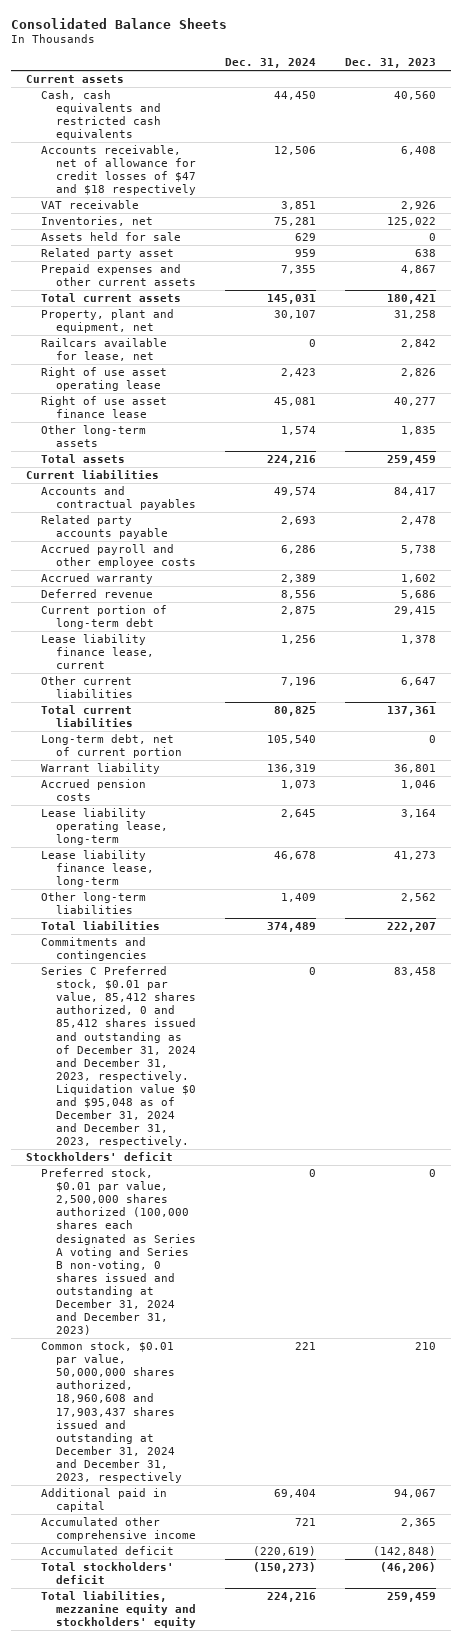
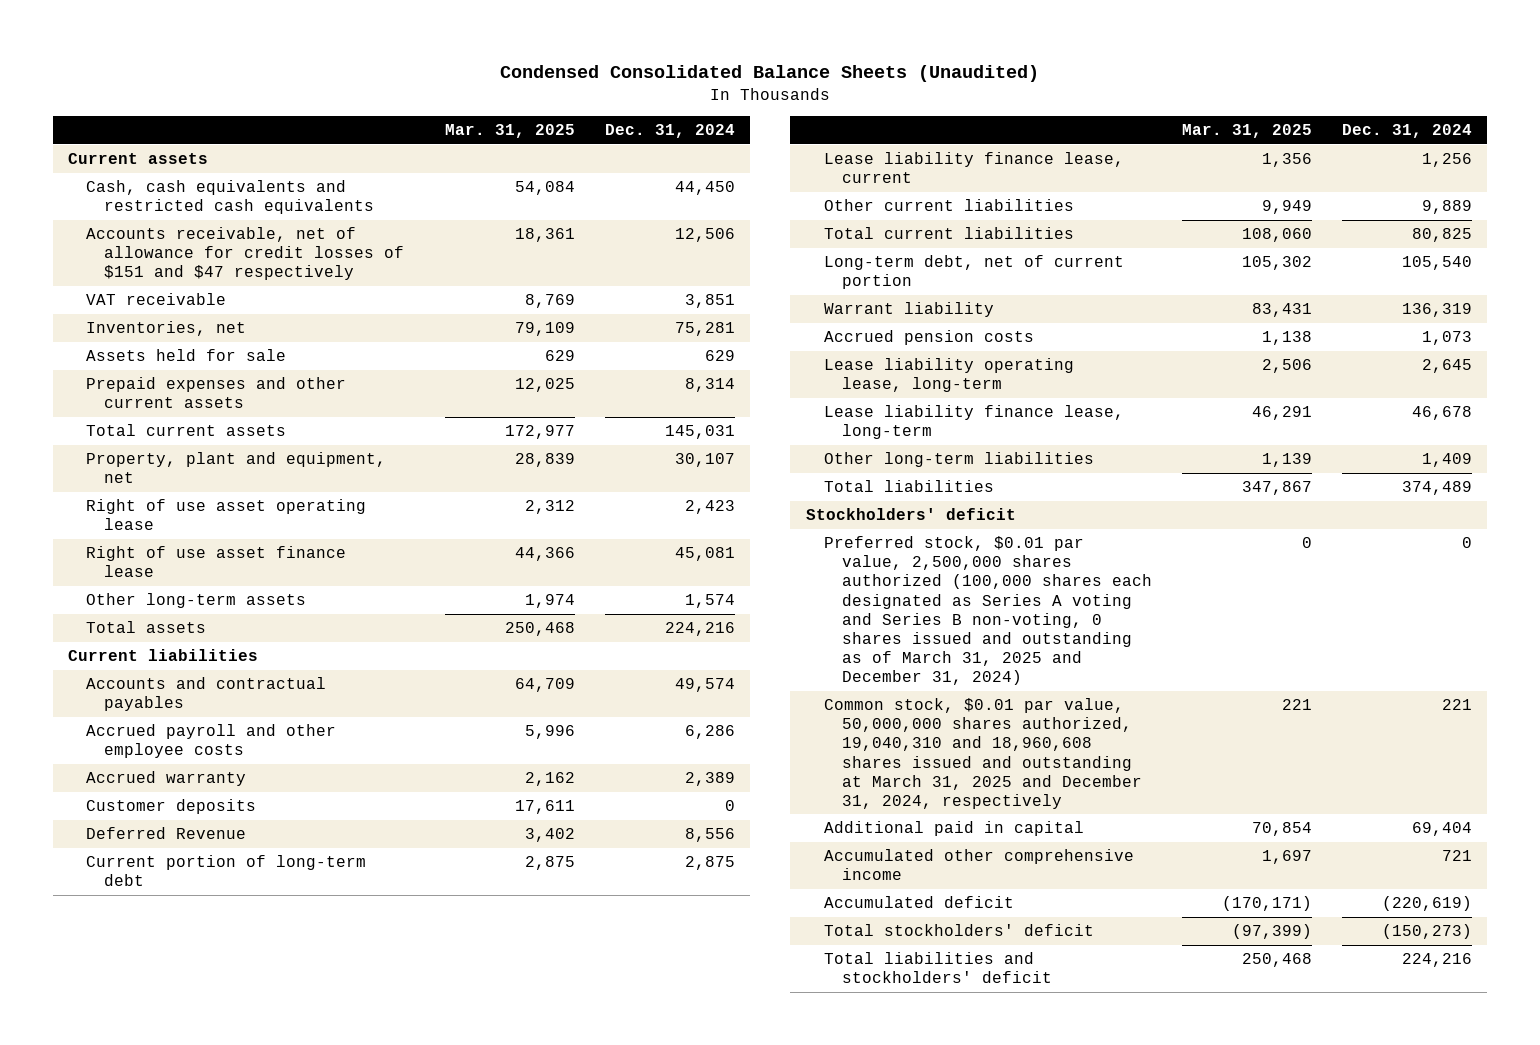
[11,17,228,29] Consolidated Balance Sheets -> [500,65,1040,83] Condensed Consolidated Balance Sheets (Unaudited)
[345,58,437,69] Dec. 31, 2023 -> none
none -> [444,124,575,139] Mar. 31, 2025
[41,144,197,196] Accounts receivable, net of allowance for credit losses of $47 and $18 respectively -> [86,227,405,281] Accounts receivable, net of allowance for credit losses of $151 and $47 respectively
[41,247,175,259] Related party asset -> none
[281,264,317,274] 7,355 -> [684,378,735,393] 8,314
[41,337,168,362] Railcars available for lease, net -> none
[41,514,169,540] Related party accounts payable -> none
none -> [86,799,257,815] Customer deposits
[41,588,154,598] Deferred revenue -> [86,827,247,840] Deferred Revenue
[281,676,317,686] 7,196 -> [1422,200,1473,215] 9,889
[41,936,148,962] Commitments and contingencies -> none
[41,965,197,1148] Series C Preferred stock, $0.01 par value, 85,412 shares authorized, 0 and 85,412 shares issued and outstanding as of December 31, 2024 and December 31, 2023, respectively. Liquidation value $0 and $95,048 as of December 31, 2024 and December 31, 2023, respectively. -> none
[41,1167,197,1336] Preferred stock, $0.01 par value, 2,500,000 shares authorized (100,000 shares each designated as Series A voting and Series B non-voting, 0 shares issued and outstanding at December 31, 2024 and December 31, 2023) -> [823,536,1152,686] Preferred stock, $0.01 par value, 2,500,000 shares authorized (100,000 shares each designated as Series A voting and Series B non-voting, 0 shares issued and outstanding as of March 31, 2025 and December 31, 2024)
[41,1340,183,1484] Common stock, $0.01 par value, 50,000,000 shares authorized, 18,960,608 and 17,903,437 shares issued and outstanding at December 31, 2024 and December 31, 2023, respectively -> [823,698,1142,809] Common stock, $0.01 par value, 50,000,000 shares authorized, 19,040,310 and 18,960,608 shares issued and outstanding at March 31, 2025 and December 31, 2024, respectively
[41,1590,197,1629] Total liabilities, mezzanine equity and stockholders' equity -> [823,952,1052,984] Total liabilities and stockholders' deficit

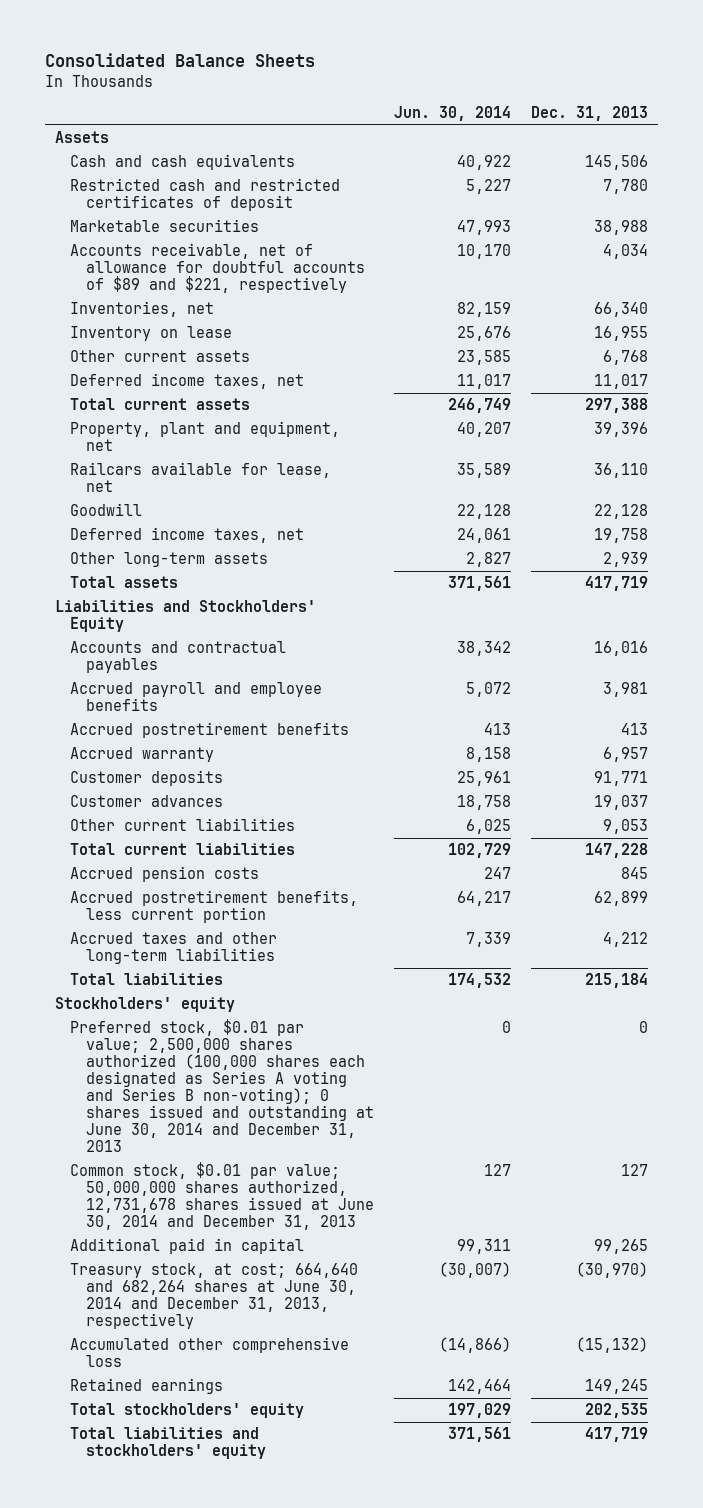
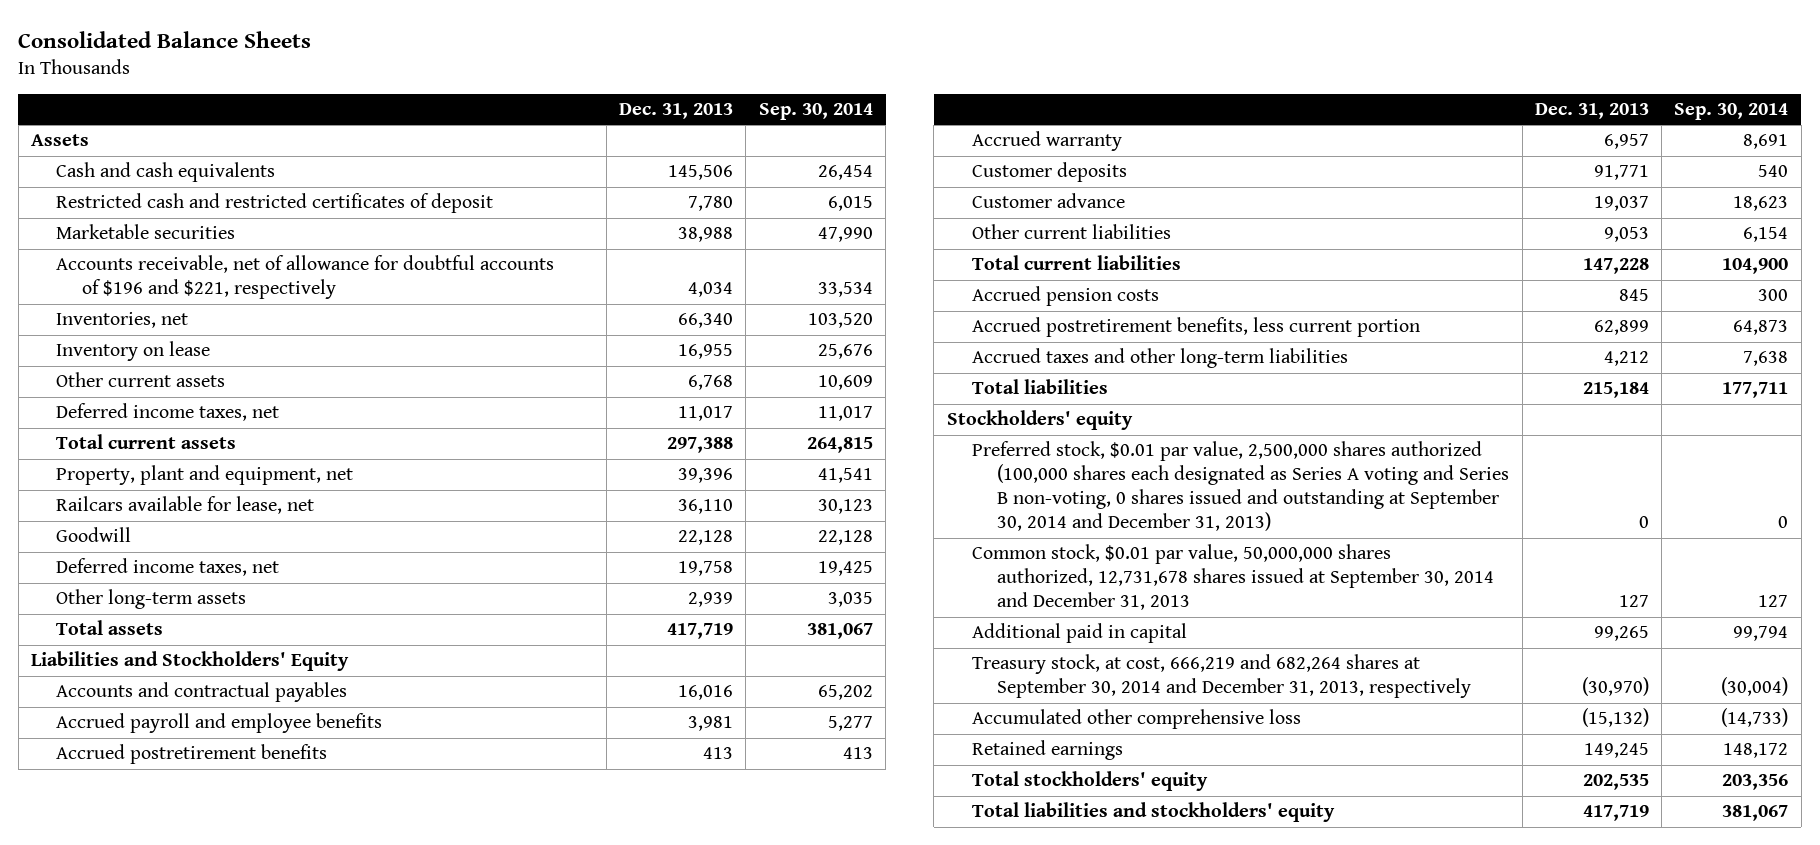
[393,106,511,122] Jun. 30, 2014 -> none
none -> [758,103,873,121] Sep. 30, 2014
[70,243,365,294] Accounts receivable, net of allowance for doubtful accounts of $89 and $221, respectively -> [56,255,555,300] Accounts receivable, net of allowance for doubtful accounts of $196 and $221, respectively
[70,795,224,808] Customer advances -> [971,193,1125,209] Customer advance
[70,1019,374,1153] Preferred stock, $0.01 par value; 2,500,000 shares authorized (100,000 shares each designated as Series A voting and Series B non-voting); 0 shares issued and outstanding at June 30, 2014 and December 31, 2013 -> [971,441,1510,532] Preferred stock, $0.01 par value, 2,500,000 shares authorized (100,000 shares each designated as Series A voting and Series B non-voting, 0 shares issued and outstanding at September 30, 2014 and December 31, 2013)
[70,1162,374,1231] Common stock, $0.01 par value; 50,000,000 shares authorized, 12,731,678 shares issued at June 30, 2014 and December 31, 2013 -> [971,544,1495,611] Common stock, $0.01 par value, 50,000,000 shares authorized, 12,731,678 shares issued at September 30, 2014 and December 31, 2013
[70,1263,359,1330] Treasury stock, at cost; 664,640 and 682,264 shares at June 30, 2014 and December 31, 2013, respectively -> [971,654,1472,699] Treasury stock, at cost, 666,219 and 682,264 shares at September 30, 2014 and December 31, 2013, respectively

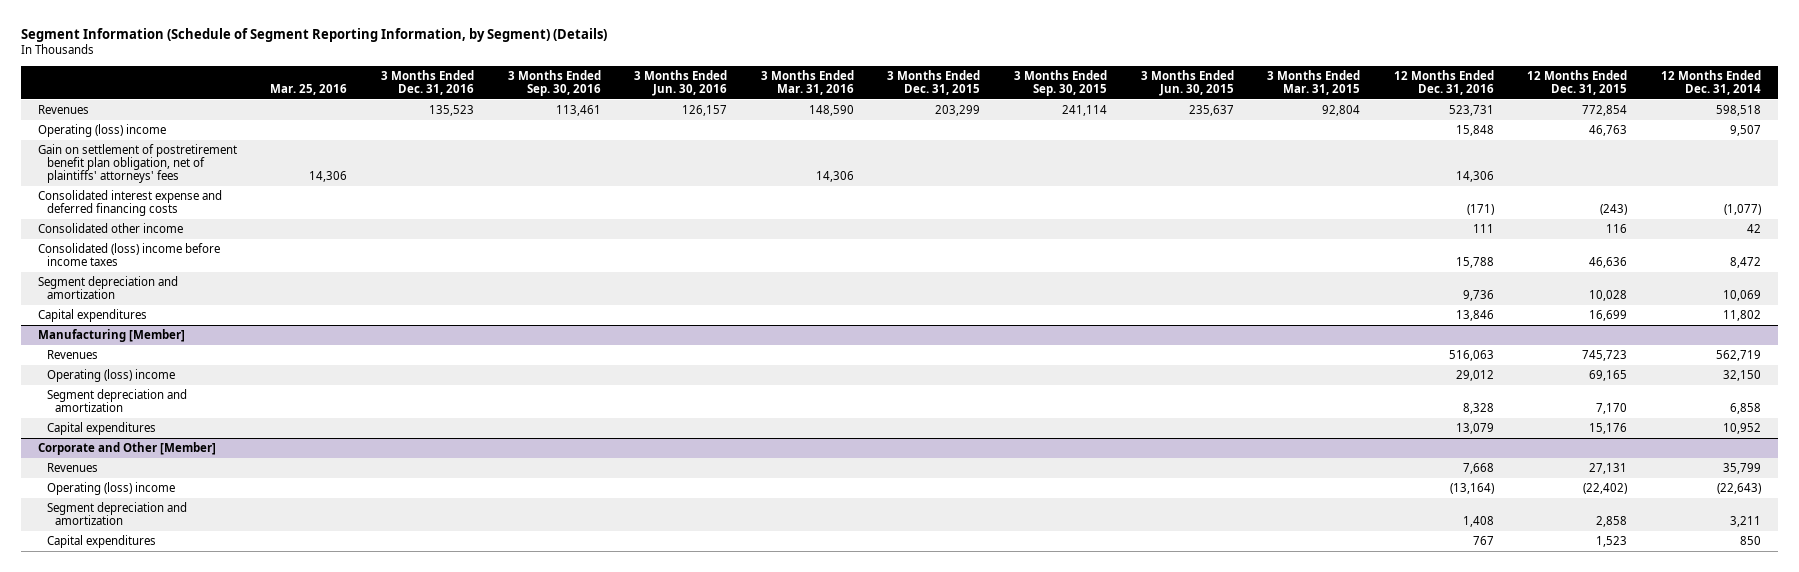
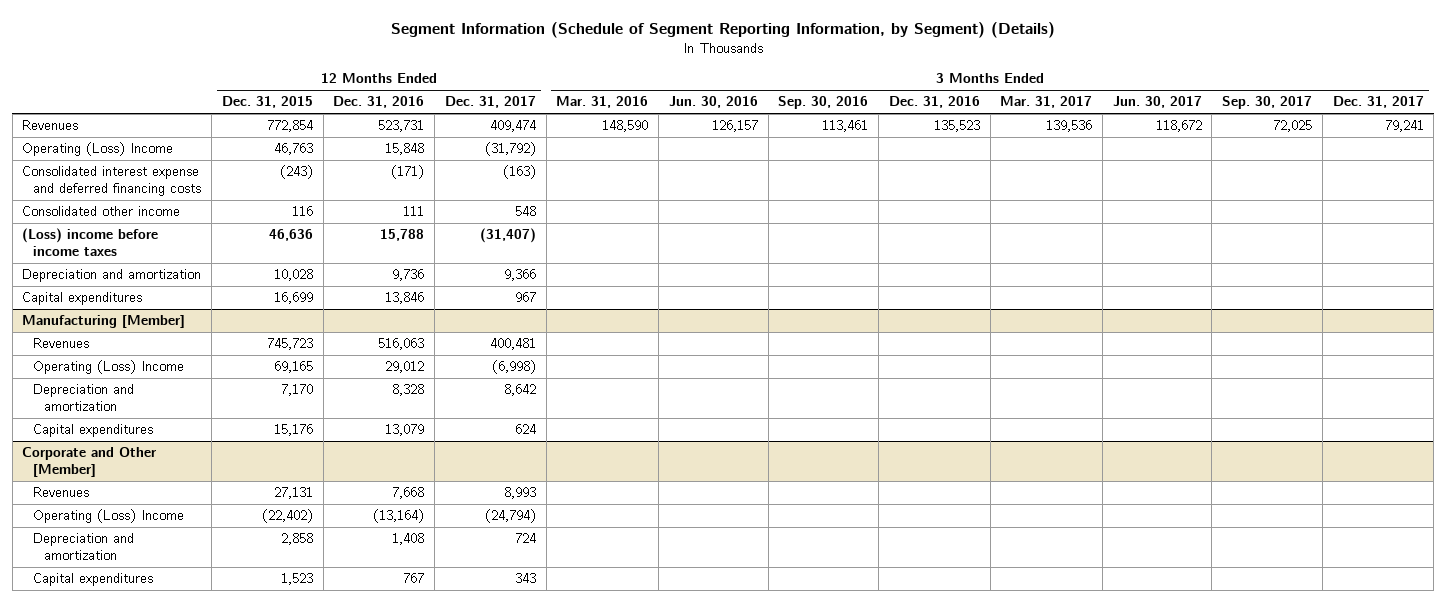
[270,83,348,95] Mar. 25, 2016 -> none
[887,69,981,95] 3 Months Ended Dec. 31, 2015 -> none
[1014,69,1108,96] 3 Months Ended Sep. 30, 2015 -> none
[1140,69,1234,96] 3 Months Ended Jun. 30, 2015 -> none
[1267,69,1361,95] 3 Months Ended Mar. 31, 2015 -> none
[1661,69,1762,95] 12 Months Ended Dec. 31, 2014 -> none
none -> [444,96,536,109] Dec. 31, 2017
none -> [1000,96,1093,109] Mar. 31, 2017
none -> [1112,96,1202,109] Jun. 30, 2017
none -> [1222,96,1313,110] Sep. 30, 2017
none -> [1332,96,1424,109] Dec. 31, 2017
[37,143,237,184] Gain on settlement of postretirement benefit plan obligation, net of plaintiffs' attorneys' fees -> none
[37,123,166,137] Operating (loss) income -> [22,142,174,157] Operating (Loss) Income
[37,242,220,267] Consolidated (loss) income before income taxes -> [22,228,159,257] (Loss) income before income taxes
[37,275,178,300] Segment depreciation and amortization -> [22,269,202,283] Depreciation and amortization
[46,368,175,382] Operating (loss) income -> [33,360,185,375] Operating (Loss) Income
[46,388,187,413] Segment depreciation and amortization -> [33,384,135,412] Depreciation and amortization
[46,481,175,495] Operating (loss) income -> [33,509,185,524] Operating (Loss) Income
[46,501,187,526] Segment depreciation and amortization -> [33,533,135,561] Depreciation and amortization

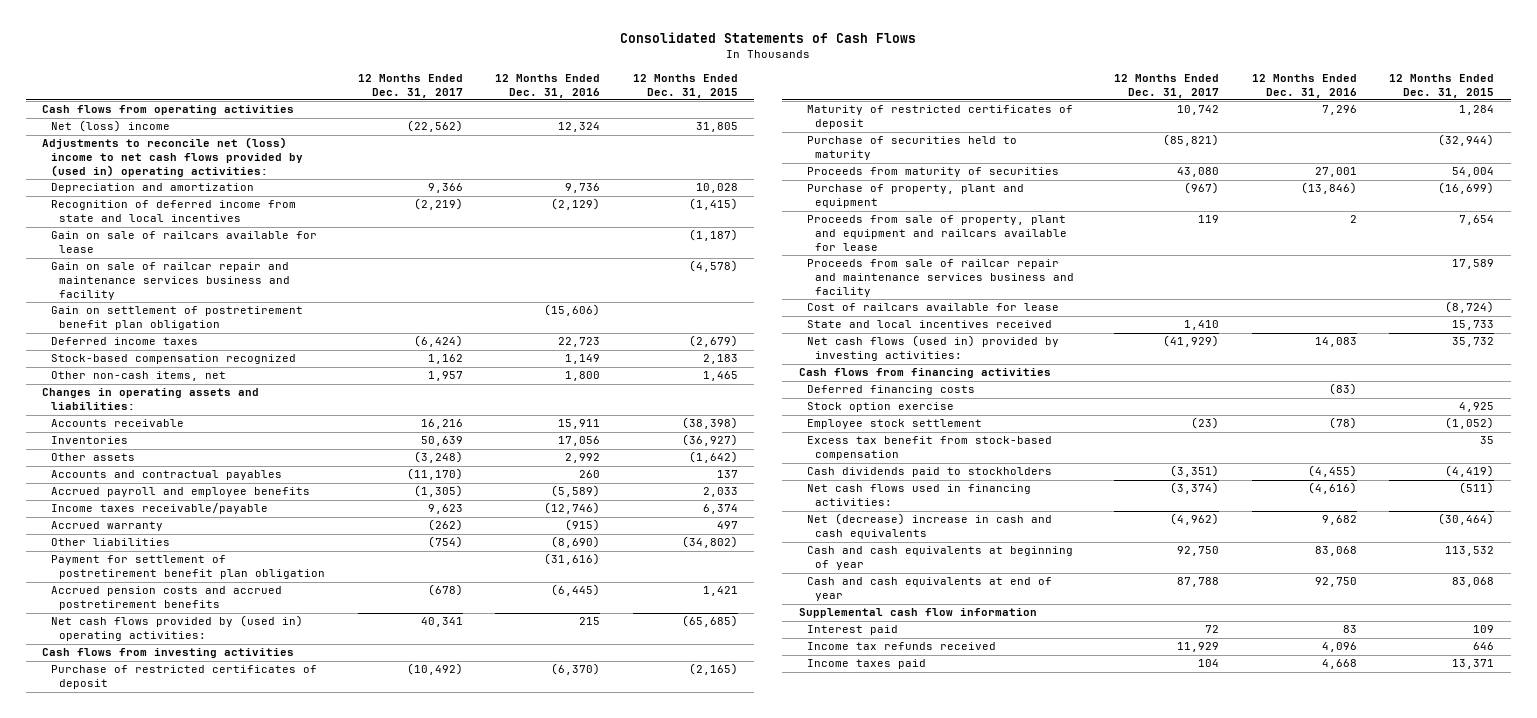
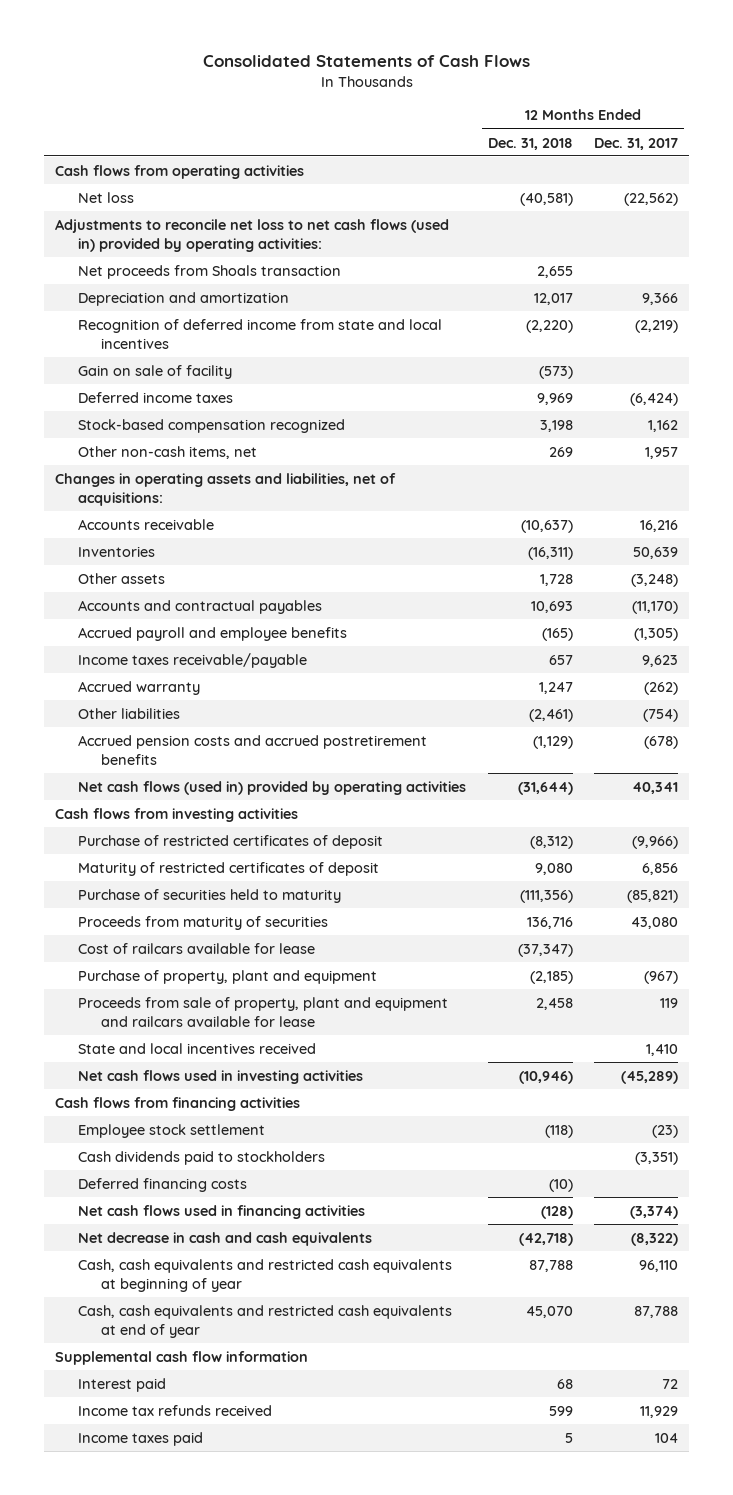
[495,73,601,98] 12 Months Ended Dec. 31, 2016 -> none
[633,73,739,98] 12 Months Ended Dec. 31, 2015 -> none
none -> [487,137,573,150] Dec. 31, 2018
[50,120,170,133] Net (loss) income -> [77,191,134,203] Net loss
[42,137,303,178] Adjustments to reconcile net (loss) income to net cash flows provided by (used in) operating activities: -> [55,218,450,252] Adjustments to reconcile net loss to net cash flows (used in) provided by operating activities:
none -> [77,264,341,279] Net proceeds from Shoals transaction
[50,231,317,254] Gain on sale of railcars available for lease -> none
[50,306,303,331] Gain on settlement of postretirement benefit plan obligation -> none
[50,262,290,301] Gain on sale of railcar repair and maintenance services business and facility -> [77,364,232,379] Gain on sale of facility
[42,388,260,411] Changes in operating assets and liabilities: -> [55,472,397,506] Changes in operating assets and liabilities, net of acquisitions:
[50,555,325,580] Payment for settlement of postretirement benefit plan obligation -> none
[50,615,303,642] Net cash flows provided by (used in) operating activities: -> [77,780,466,795] Net cash flows (used in) provided by operating activities
[406,663,463,676] (10,492) -> [632,835,679,849] (9,966)
[1177,105,1220,116] 10,742 -> [642,862,679,875] 6,856
[806,303,1059,312] Cost of railcars available for lease -> [77,942,315,954] Cost of railcars available for lease
[806,259,1075,298] Proceeds from sale of railcar repair and maintenance services business and facility -> none
[806,335,1059,362] Net cash flows (used in) provided by investing activities: -> [77,1069,363,1084] Net cash flows used in investing activities
[1163,335,1220,348] (41,929) -> [621,1070,679,1084] (45,289)
[806,402,954,413] Stock option exercise -> none
[806,436,1052,461] Excess tax benefit from stock-based compensation -> none
[806,385,975,396] Deferred financing costs -> [77,1177,247,1192] Deferred financing costs
[806,484,1031,507] Net cash flows used in financing activities: -> [77,1204,365,1219] Net cash flows used in financing activities
[806,513,1052,540] Net (decrease) increase in cash and cash equivalents -> [77,1231,372,1246] Net decrease in cash and cash equivalents
[1170,513,1220,526] (4,962) -> [631,1232,679,1246] (8,322)
[806,546,1073,571] Cash and cash equivalents at beginning of year -> [77,1258,452,1292] Cash, cash equivalents and restricted cash equivalents at beginning of year
[1177,546,1220,557] 92,750 -> [639,1259,679,1272] 96,110
[806,577,1052,602] Cash and cash equivalents at end of year -> [77,1304,452,1338] Cash, cash equivalents and restricted cash equivalents at end of year

